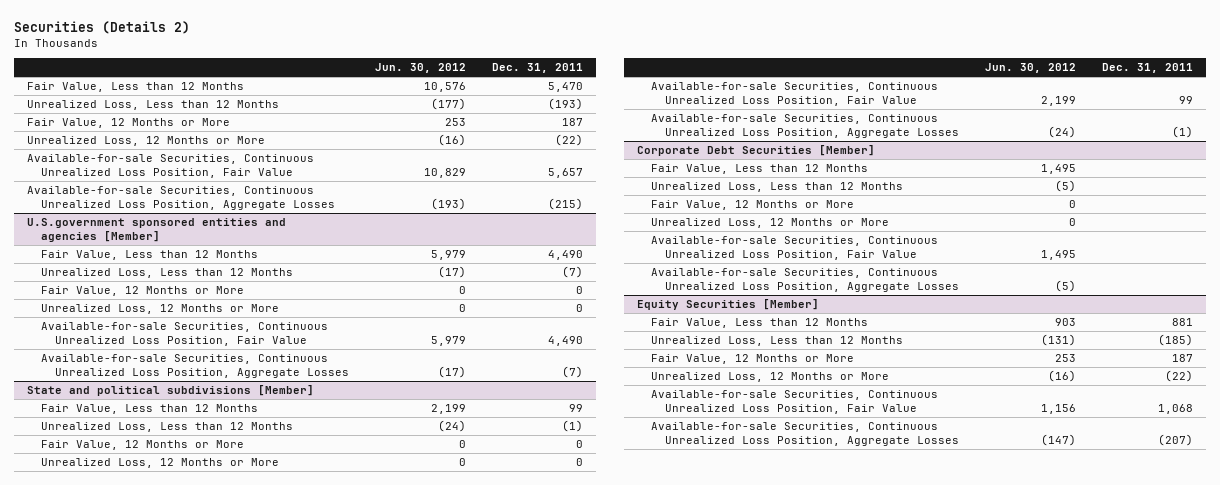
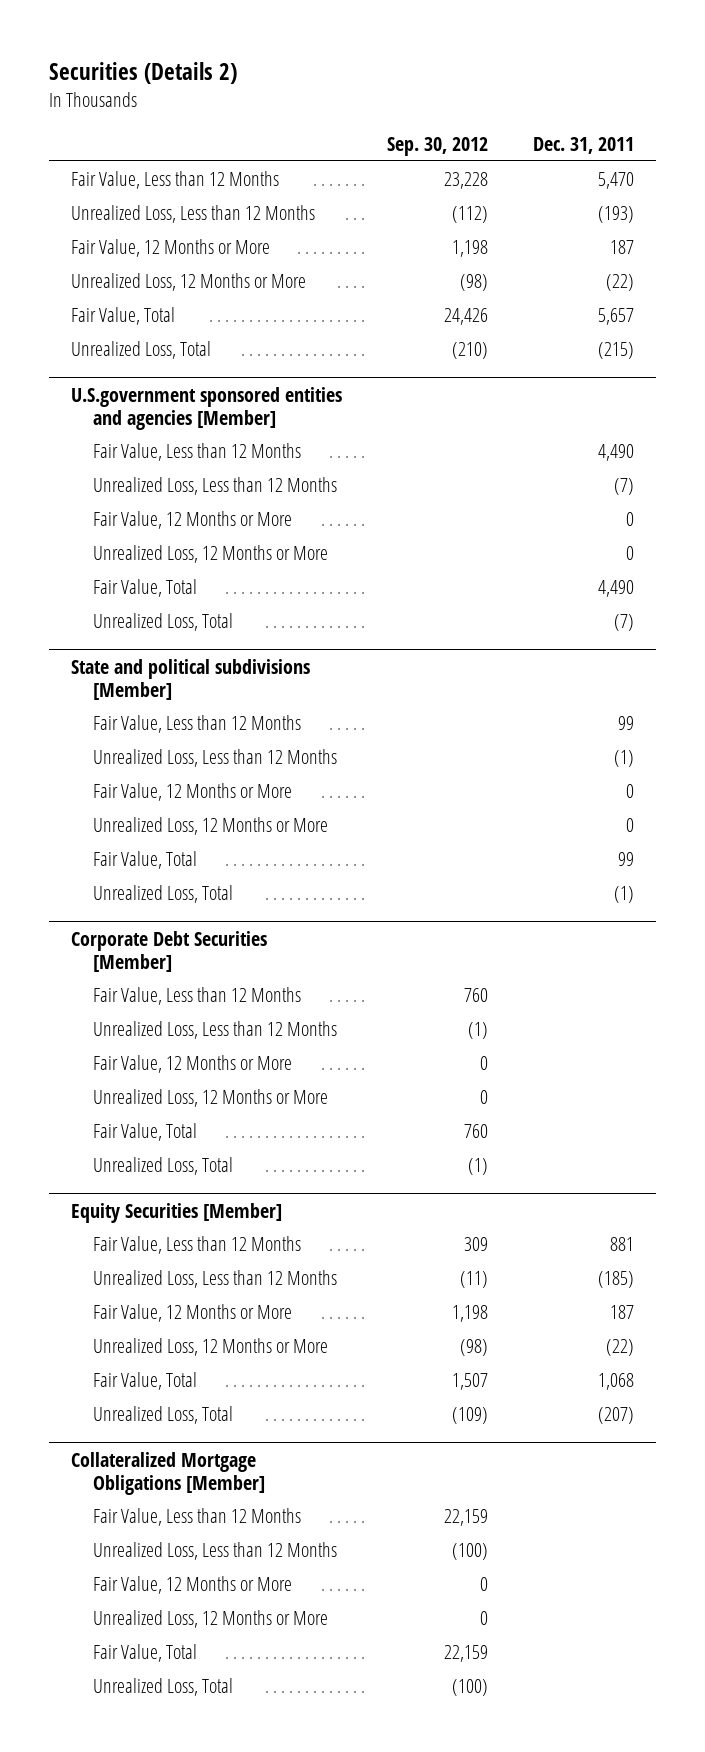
[375,62,467,73] Jun. 30, 2012 -> none
none -> [387,137,489,157] Sep. 30, 2012
[27,154,315,178] Available-for-sale Securities, Continuous Unrealized Loss Position, Fair Value -> [71,306,176,325] Fair Value, Total
[27,186,336,210] Available-for-sale Securities, Continuous Unrealized Loss Position, Aggregate Losses -> [71,340,212,359] Unrealized Loss, Total
[41,322,329,346] Available-for-sale Securities, Continuous Unrealized Loss Position, Fair Value -> [92,578,197,597] Fair Value, Total
[41,354,350,378] Available-for-sale Securities, Continuous Unrealized Loss Position, Aggregate Losses -> [92,612,233,631] Unrealized Loss, Total
[650,82,938,106] Available-for-sale Securities, Continuous Unrealized Loss Position, Fair Value -> [92,850,197,869] Fair Value, Total
[650,114,960,138] Available-for-sale Securities, Continuous Unrealized Loss Position, Aggregate Losses -> [92,884,233,903] Unrealized Loss, Total
[650,236,938,260] Available-for-sale Securities, Continuous Unrealized Loss Position, Fair Value -> [92,1122,197,1141] Fair Value, Total
[650,268,960,292] Available-for-sale Securities, Continuous Unrealized Loss Position, Aggregate Losses -> [92,1156,233,1175] Unrealized Loss, Total
[650,390,938,414] Available-for-sale Securities, Continuous Unrealized Loss Position, Fair Value -> [92,1371,197,1390] Fair Value, Total
[650,422,960,446] Available-for-sale Securities, Continuous Unrealized Loss Position, Aggregate Losses -> [92,1405,233,1424] Unrealized Loss, Total
none -> [71,1451,265,1495] Collateralized Mortgage Obligations [Member]
none -> [92,1507,301,1526] Fair Value, Less than 12 Months
none -> [92,1541,337,1560] Unrealized Loss, Less than 12 Months
none -> [92,1575,292,1594] Fair Value, 12 Months or More
none -> [92,1609,328,1628] Unrealized Loss, 12 Months or More
none -> [92,1643,197,1662] Fair Value, Total
none -> [92,1677,233,1696] Unrealized Loss, Total

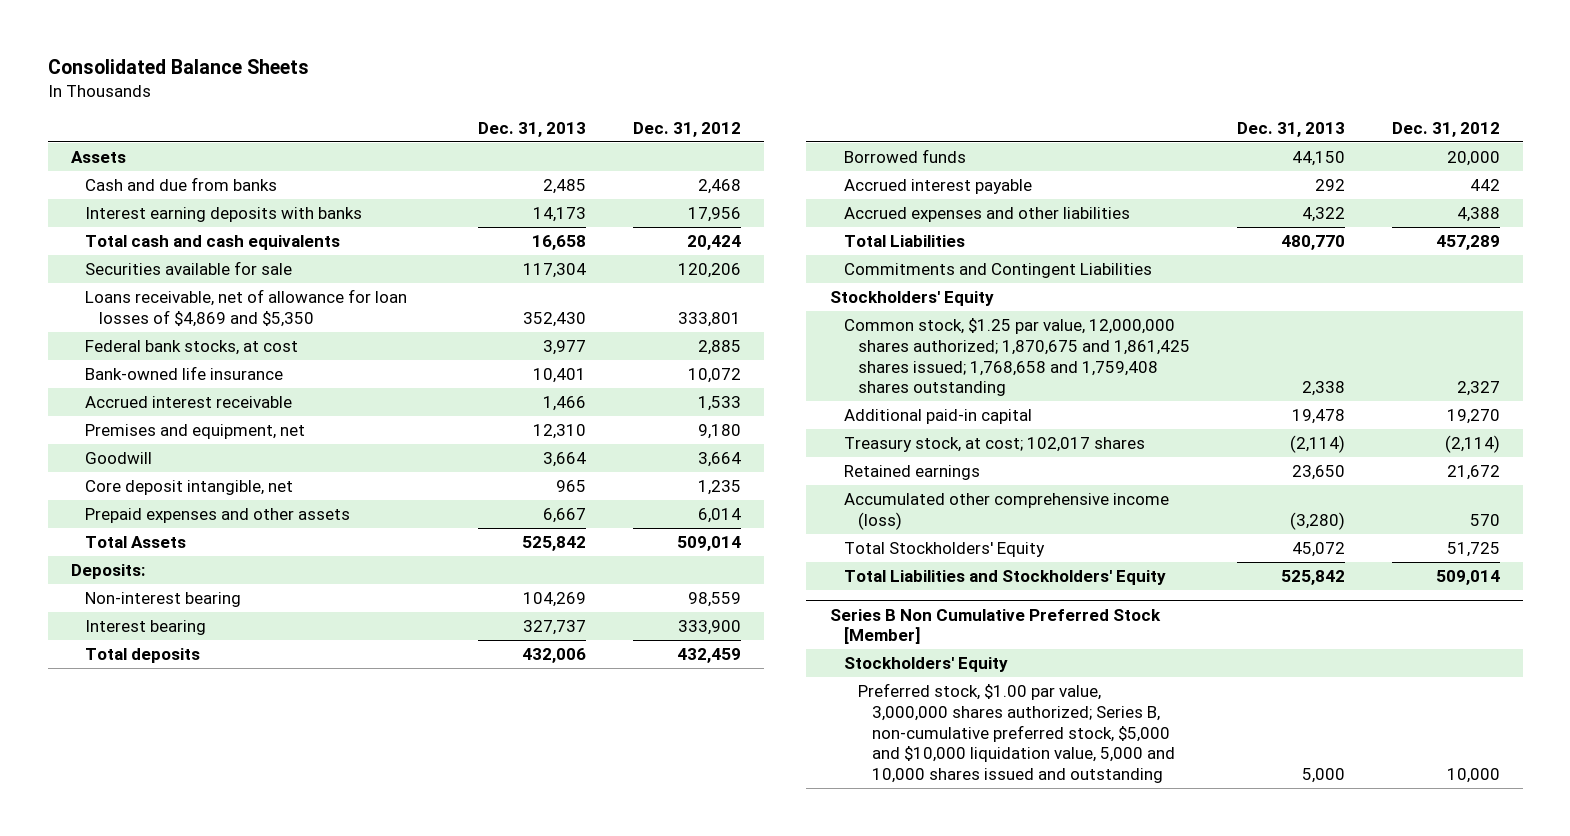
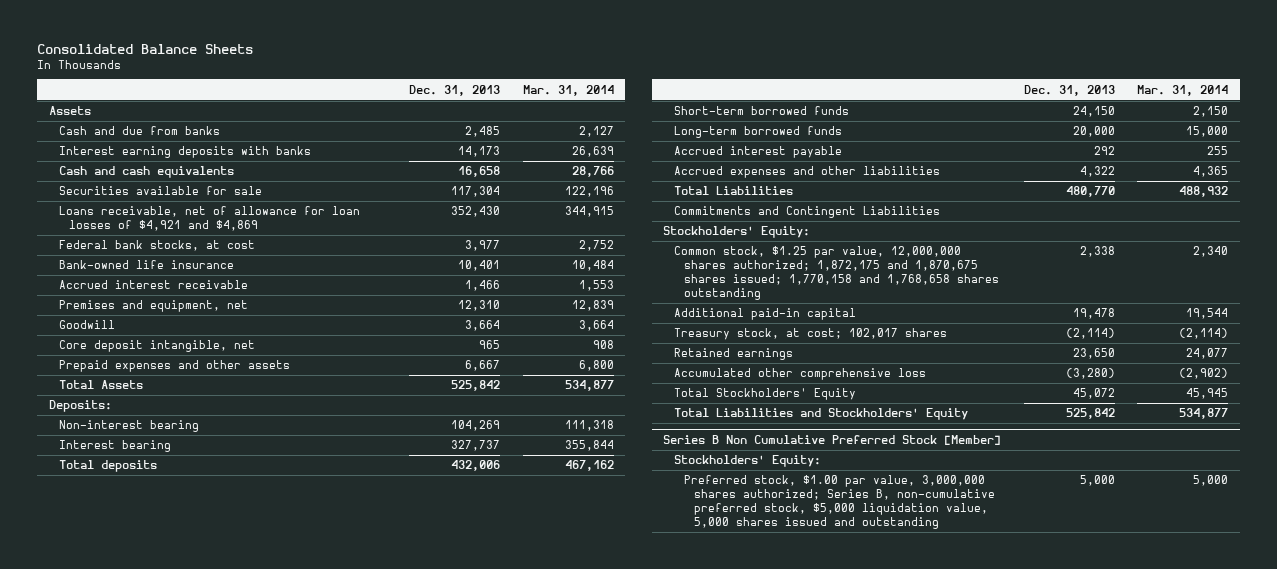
[632,121,741,137] Dec. 31, 2012 -> none
none -> [522,84,614,96] Mar. 31, 2014
[84,235,340,251] Total cash and cash equivalents -> [58,166,234,179] Cash and cash equivalents
[84,289,407,327] Loans receivable, net of allowance for loan losses of $4,869 and $5,350 -> [58,206,360,232] Loans receivable, net of allowance for loan losses of $4,921 and $4,869
none -> [673,106,849,116] Short-term borrowed funds
[843,149,966,164] Borrowed funds -> [673,126,842,139] Long-term borrowed funds
[1291,151,1345,167] 44,150 -> [1072,126,1115,138] 20,000
[829,291,994,307] Stockholders' Equity -> [663,226,811,239] Stockholders' Equity:
[843,318,1190,397] Common stock, $1.25 par value, 12,000,000 shares authorized; 1,870,675 and 1,861,425 shares issued; 1,768,658 and 1,759,408 shares outstanding -> [673,246,999,300] Common stock, $1.25 par value, 12,000,000 shares authorized; 1,872,175 and 1,870,675 shares issued; 1,770,158 and 1,768,658 shares outstanding
[843,493,1169,530] Accumulated other comprehensive income (loss) -> [673,368,926,381] Accumulated other comprehensive loss
[843,657,1008,673] Stockholders' Equity -> [673,455,821,468] Stockholders' Equity:
[857,683,1175,783] Preferred stock, $1.00 par value, 3,000,000 shares authorized; Series B, non-cumulative preferred stock, $5,000 and $10,000 liquidation value, 5,000 and 10,000 shares issued and outstanding -> [683,475,996,529] Preferred stock, $1.00 par value, 3,000,000 shares authorized; Series B, non-cumulative preferred stock, $5,000 liquidation value, 5,000 shares issued and outstanding

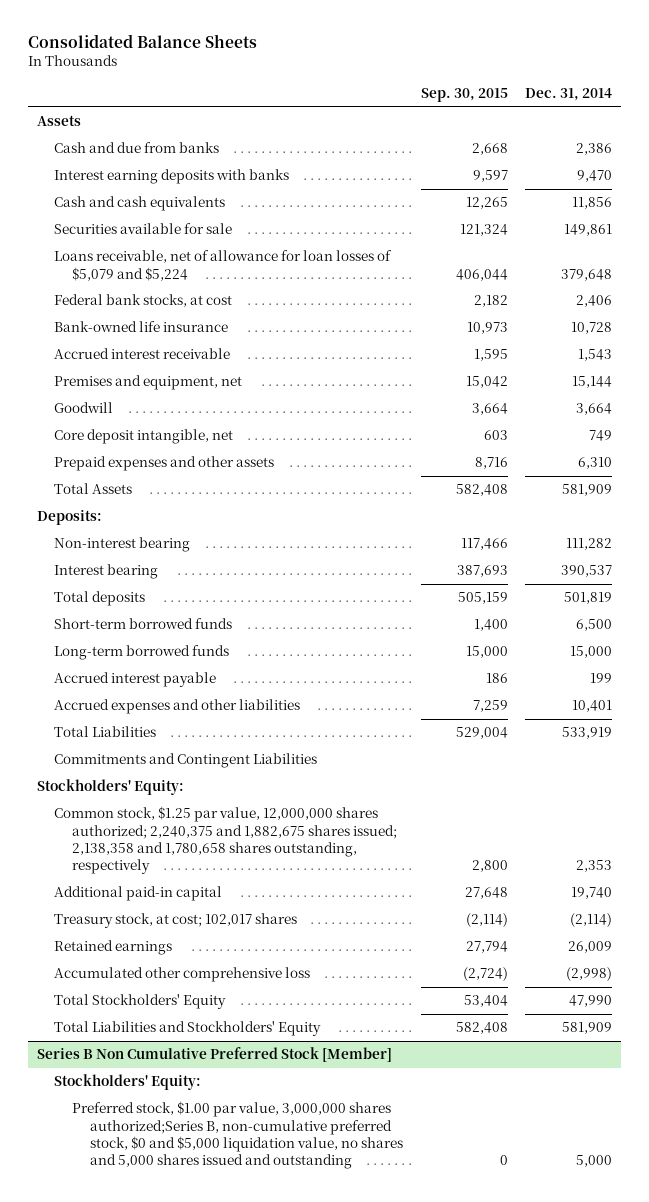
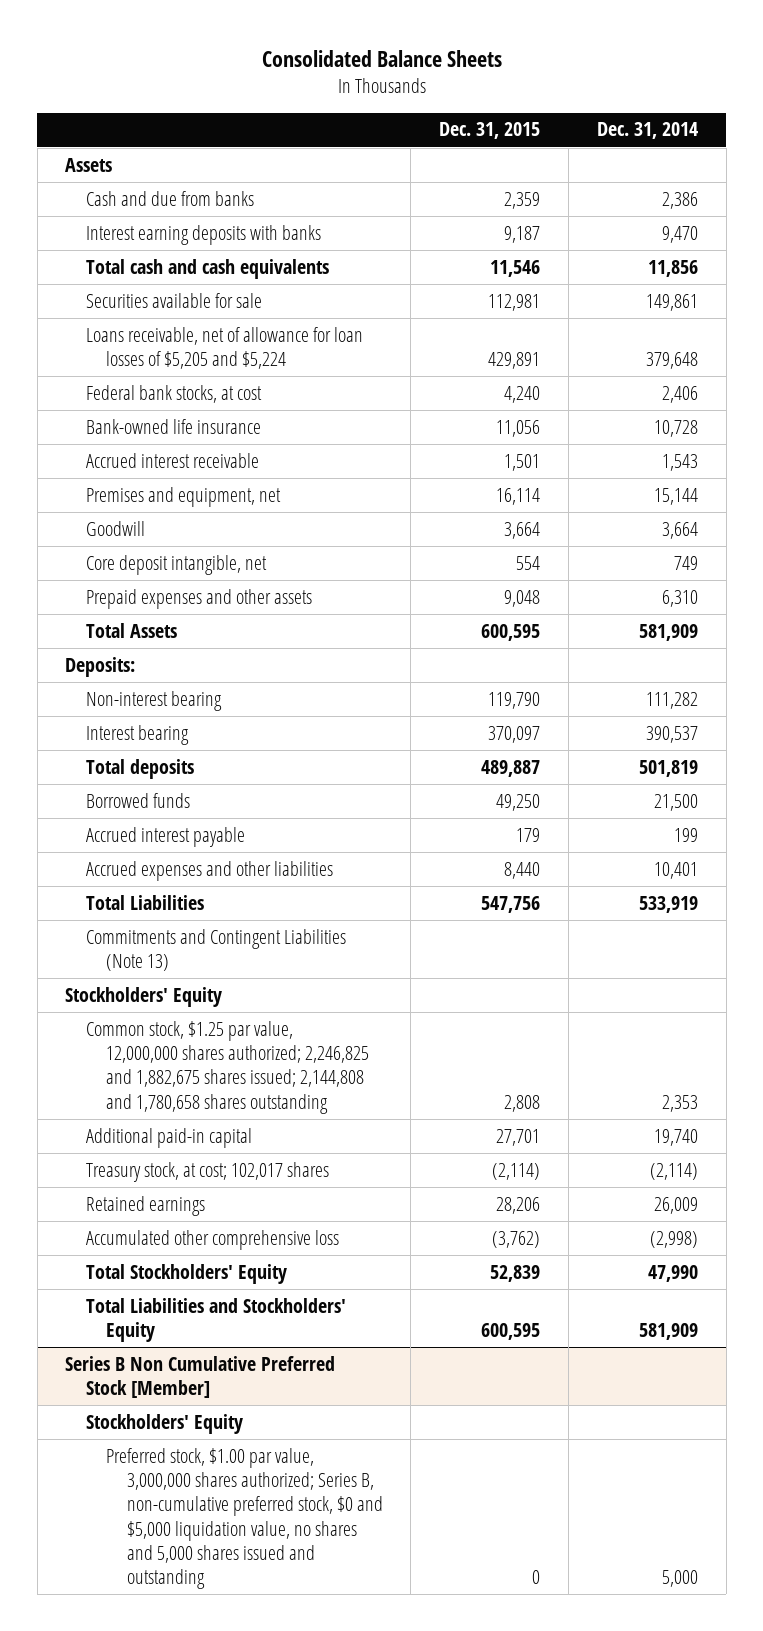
[420,88,508,103] Sep. 30, 2015 -> none
none -> [439,122,541,140] Dec. 31, 2015
[54,196,226,212] Cash and cash equivalents -> [85,258,329,279] Total cash and cash equivalents
[54,250,393,281] Loans receivable, net of allowance for loan losses of $5,079 and $5,224 -> [85,326,363,370] Loans receivable, net of allowance for loan losses of $5,205 and $5,224
[54,618,233,630] Short-term borrowed funds -> none
[54,645,230,661] Long-term borrowed funds -> [85,792,190,808] Borrowed funds
[570,646,613,659] 15,000 -> [653,793,698,811] 21,500
[54,753,318,769] Commitments and Contingent Liabilities -> [85,928,346,972] Commitments and Contingent Liabilities (Note 13)
[36,779,184,796] Stockholders' Equity: -> [65,986,223,1007] Stockholders' Equity
[54,806,398,874] Common stock, $1.25 par value, 12,000,000 shares authorized; 2,240,375 and 1,882,675 shares issued; 2,138,358 and 1,780,658 shares outstanding, respectively -> [85,1020,370,1114] Common stock, $1.25 par value, 12,000,000 shares authorized; 2,246,825 and 1,882,675 shares issued; 2,144,808 and 1,780,658 shares outstanding
[54,1074,202,1091] Stockholders' Equity: -> [85,1413,243,1434] Stockholders' Equity
[72,1101,404,1169] Preferred stock, $1.00 par value, 3,000,000 shares authorized;Series B, non-cumulative preferred stock, $0 and $5,000 liquidation value, no shares and 5,000 shares issued and outstanding -> [106,1447,383,1590] Preferred stock, $1.00 par value, 3,000,000 shares authorized; Series B, non-cumulative preferred stock, $0 and $5,000 liquidation value, no shares and 5,000 shares issued and outstanding

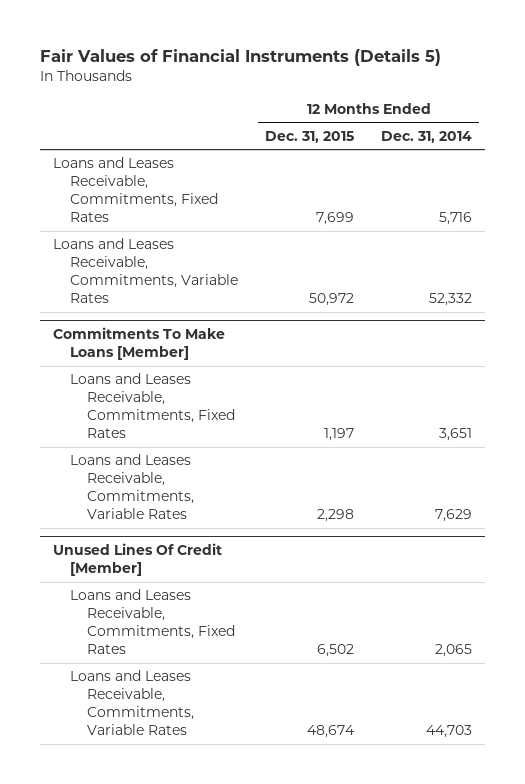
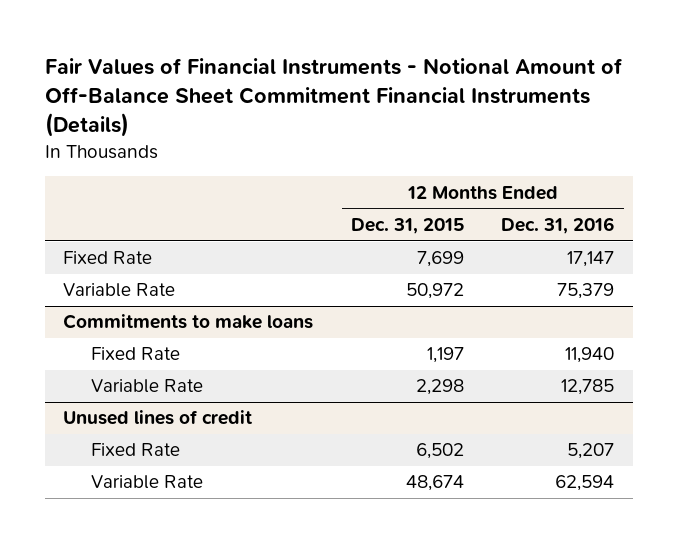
[39,48,441,66] Fair Values of Financial Instruments (Details 5) -> [44,57,623,138] Fair Values of Financial Instruments - Notional Amount of Off-Balance Sheet Commitment Financial Instruments (Details)
[381,130,473,143] Dec. 31, 2014 -> none
none -> [501,216,615,234] Dec. 31, 2016
[53,157,219,223] Loans and Leases Receivable, Commitments, Fixed Rates -> [63,251,153,265] Fixed Rate
[53,238,239,304] Loans and Leases Receivable, Commitments, Variable Rates -> [63,283,176,298] Variable Rate
[53,327,226,361] Commitments To Make Loans [Member] -> [63,314,314,330] Commitments to make loans
[70,373,236,439] Loans and Leases Receivable, Commitments, Fixed Rates -> [91,347,181,361] Fixed Rate
[70,454,195,520] Loans and Leases Receivable, Commitments, Variable Rates -> [91,379,204,394] Variable Rate
[53,543,223,577] Unused Lines Of Credit [Member] -> [63,410,253,426] Unused lines of credit
[70,589,236,655] Loans and Leases Receivable, Commitments, Fixed Rates -> [91,443,181,457] Fixed Rate
[70,670,195,736] Loans and Leases Receivable, Commitments, Variable Rates -> [91,475,204,490] Variable Rate

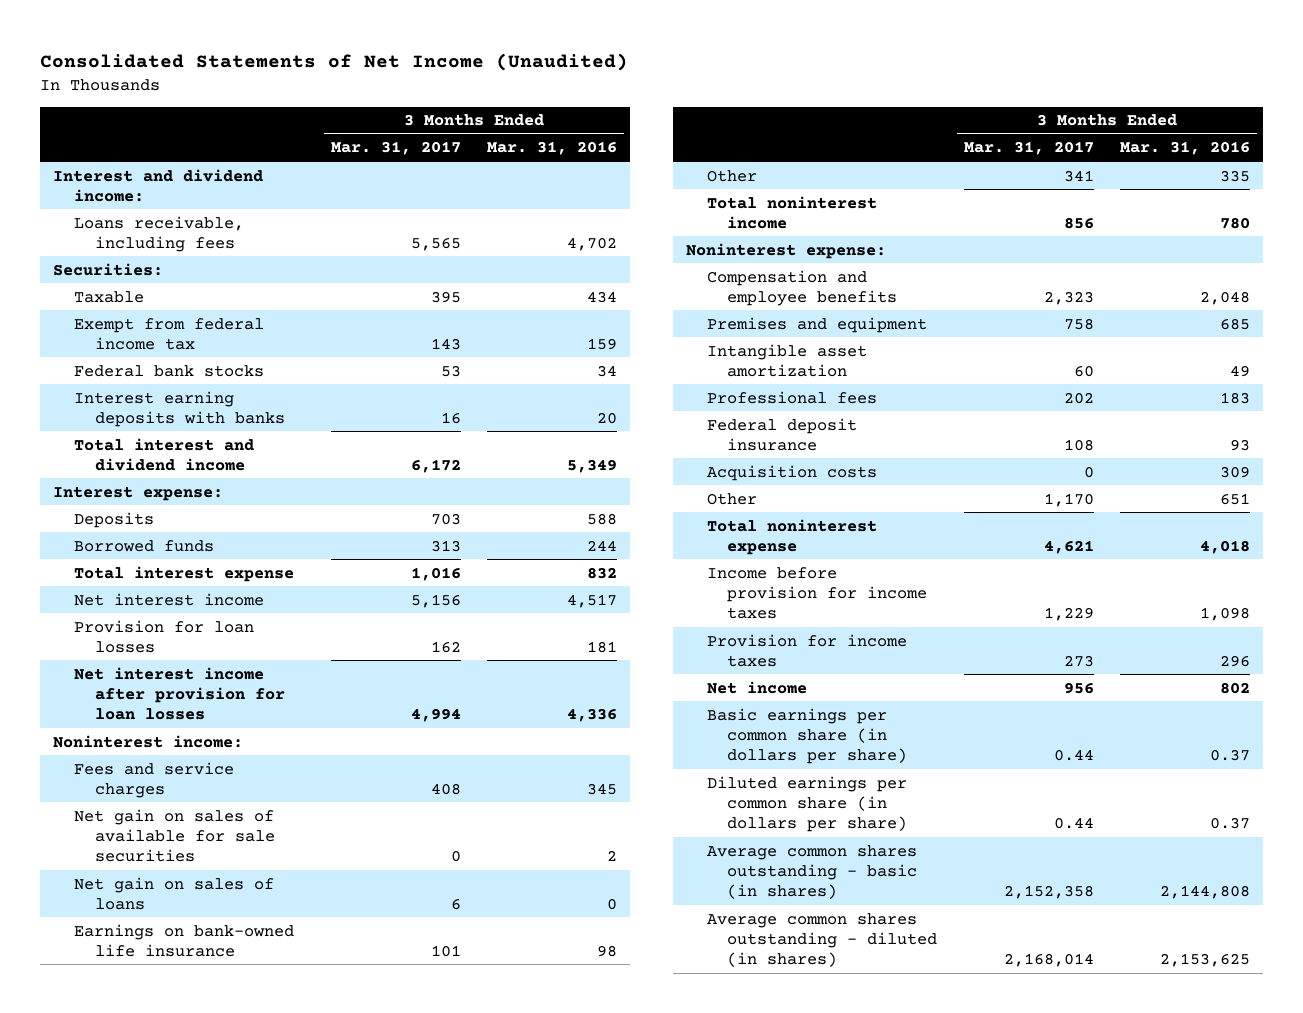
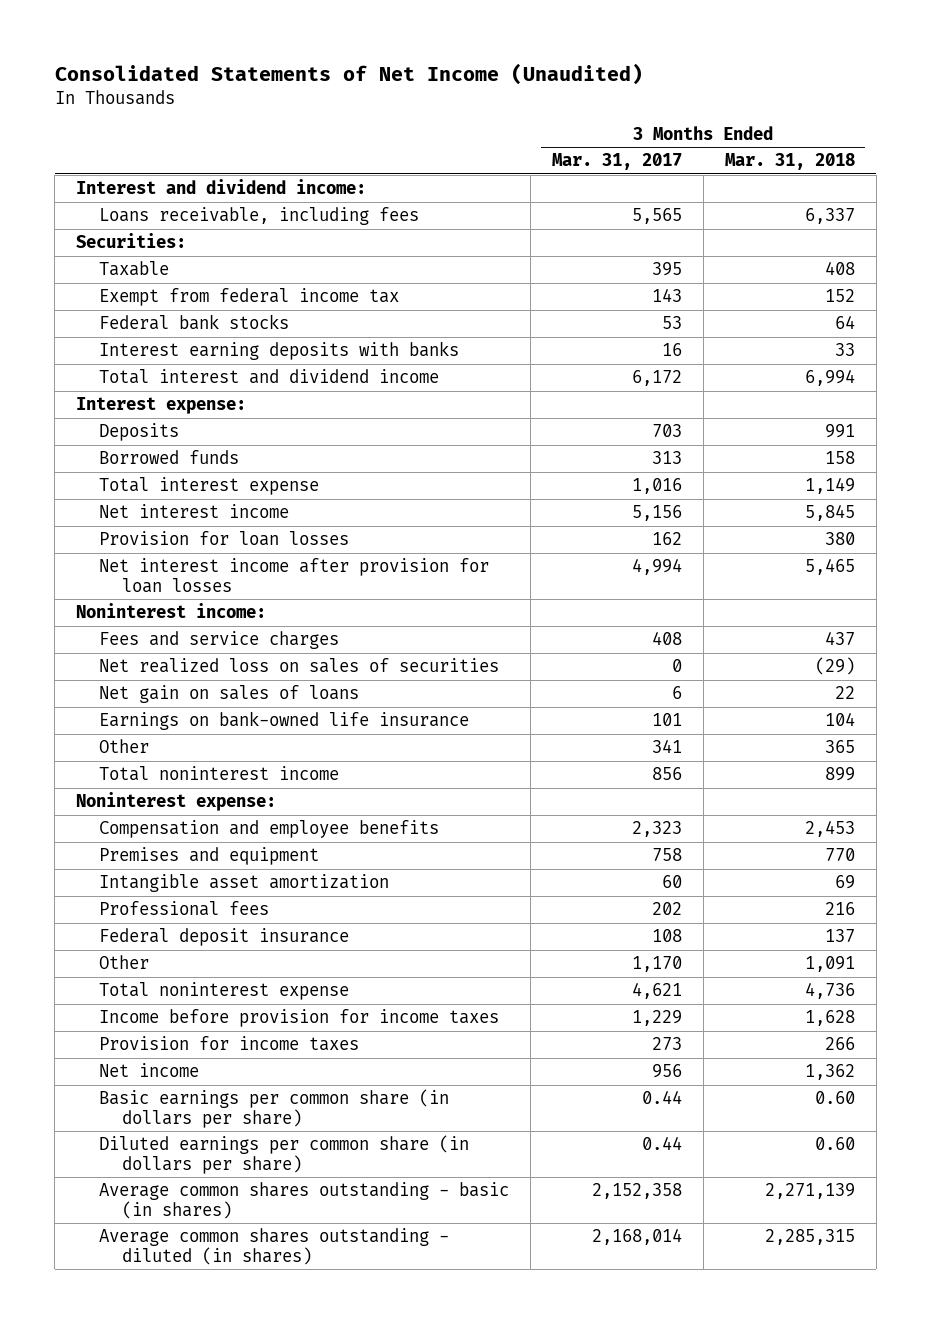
[487,141,618,156] Mar. 31, 2016 -> none
none -> [724,153,855,171] Mar. 31, 2018
[73,808,275,862] Net gain on sales of available for sale securities -> [98,658,499,674] Net realized loss on sales of securities
[706,464,877,481] Acquisition costs -> none

